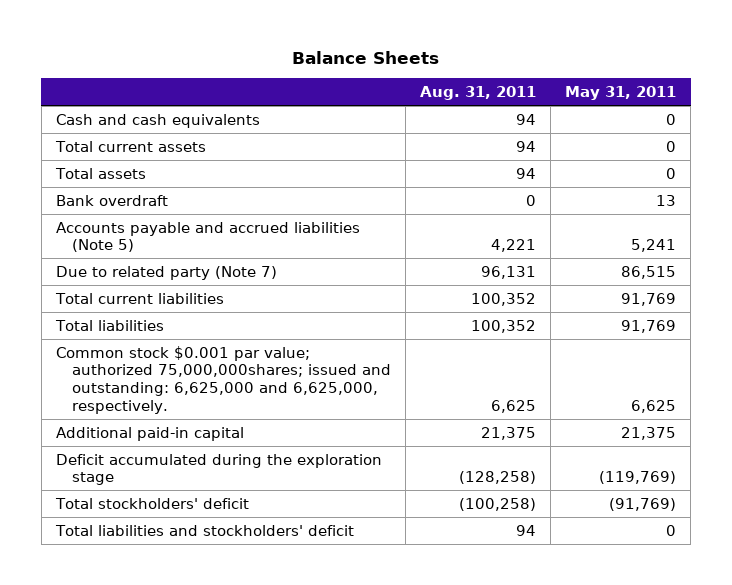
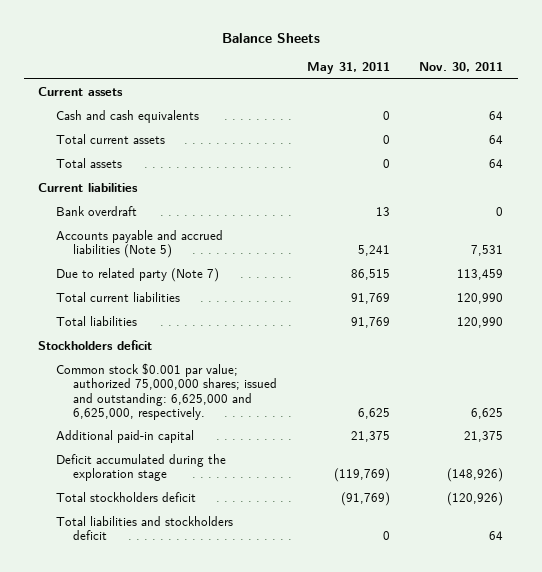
[420,85,537,100] Aug. 31, 2011 -> none
none -> [419,62,504,73] Nov. 30, 2011
none -> [38,87,124,97] Current assets
none -> [38,183,139,193] Current liabilities
none -> [38,340,153,351] Stockholders deficit
[55,345,392,414] Common stock $0.001 par value; authorized 75,000,000shares; issued and outstanding: 6,625,000 and 6,625,000, respectively. -> [55,363,278,420] Common stock $0.001 par value; authorized 75,000,000 shares; issued and outstanding: 6,625,000 and 6,625,000, respectively.
[54,497,249,509] Total stockholders' deficit -> [55,492,196,503] Total stockholders deficit
[54,524,354,536] Total liabilities and stockholders' deficit -> [55,516,233,541] Total liabilities and stockholders deficit

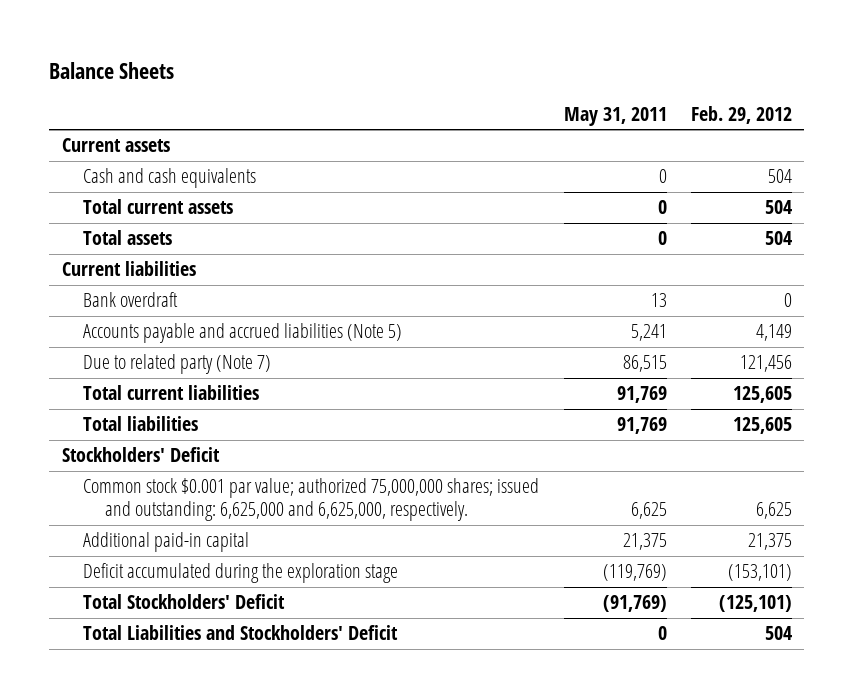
[419,62,504,73] Nov. 30, 2011 -> none
none -> [691,105,793,124] Feb. 29, 2012
[38,340,153,351] Stockholders deficit -> [61,447,220,463] Stockholders' Deficit
[55,492,196,503] Total stockholders deficit -> [83,594,286,610] Total Stockholders' Deficit
[55,516,233,541] Total liabilities and stockholders deficit -> [83,625,399,641] Total Liabilities and Stockholders' Deficit

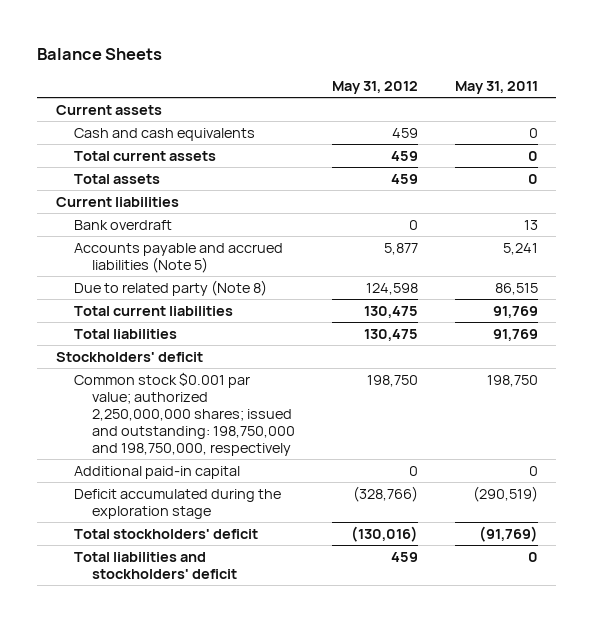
[691,105,793,124] Feb. 29, 2012 -> none
none -> [332,80,419,94] May 31, 2012
[83,354,272,375] Due to related party (Note 7) -> [73,279,267,296] Due to related party (Note 8)
[61,447,220,463] Stockholders' Deficit -> [55,351,203,362] Stockholders' deficit
[83,478,540,522] Common stock $0.001 par value; authorized 75,000,000 shares; issued and outstanding: 6,625,000 and 6,625,000, respectively. -> [73,371,296,456] Common stock $0.001 par value; authorized 2,250,000,000 shares; issued and outstanding: 198,750,000 and 198,750,000, respectively
[630,502,667,520] 6,625 -> [486,374,538,387] 198,750
[622,533,667,551] 21,375 -> [528,465,538,476] 0
[602,564,667,582] (119,769) -> [472,485,538,502] (290,519)
[83,594,286,610] Total Stockholders' Deficit -> [73,528,258,539] Total stockholders' deficit
[83,625,399,641] Total Liabilities and Stockholders' Deficit -> [73,551,238,579] Total liabilities and stockholders' deficit

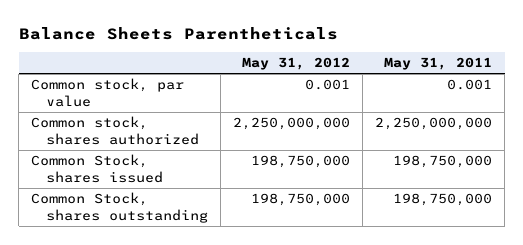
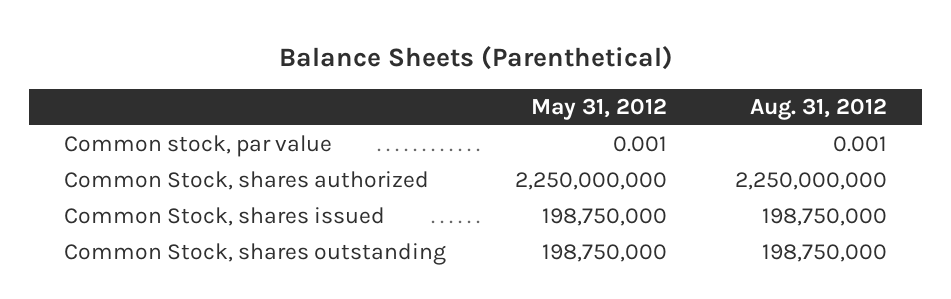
[18,26,338,40] Balance Sheets Parentheticals -> [278,45,673,70] Balance Sheets (Parenthetical)
[384,57,493,71] May 31, 2011 -> none
none -> [750,97,888,120] Aug. 31, 2012
[31,116,200,145] Common stock, shares authorized -> [63,171,429,191] Common Stock, shares authorized

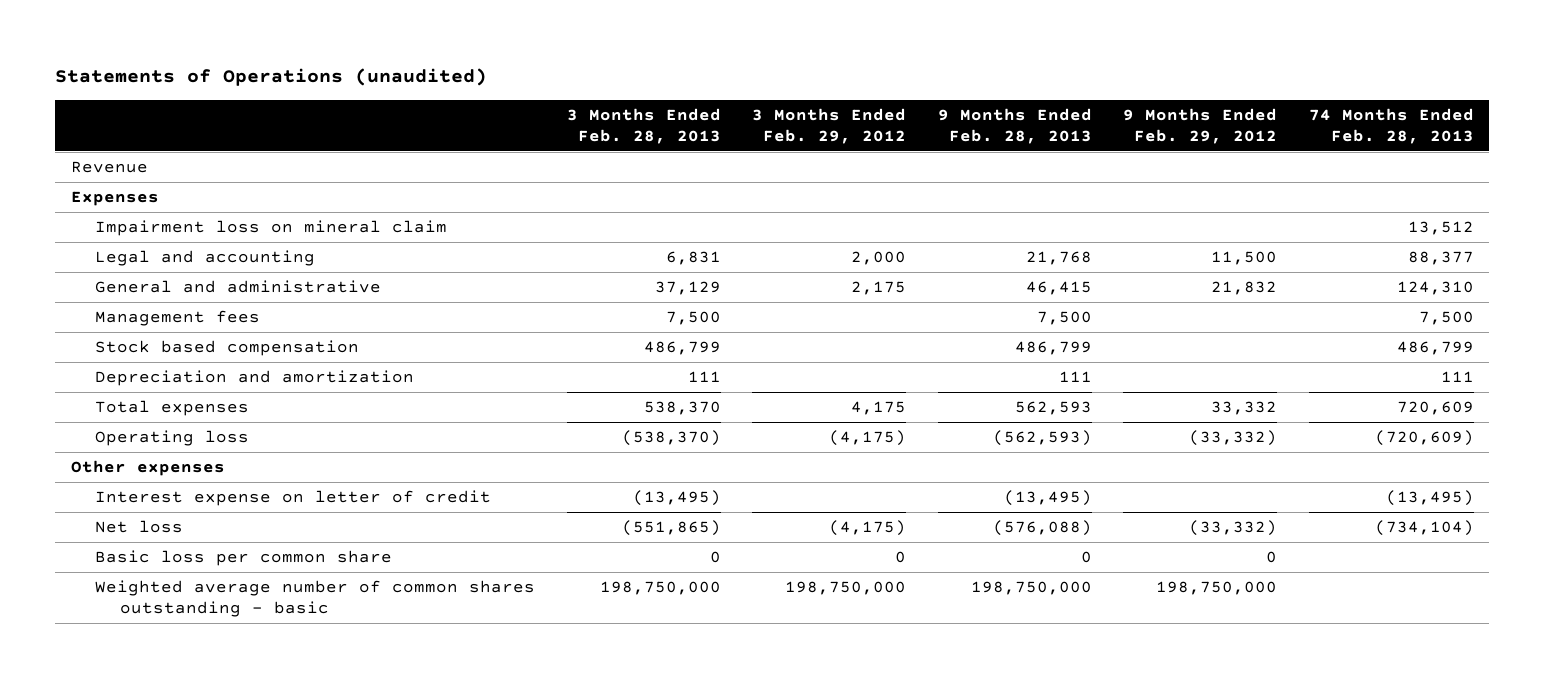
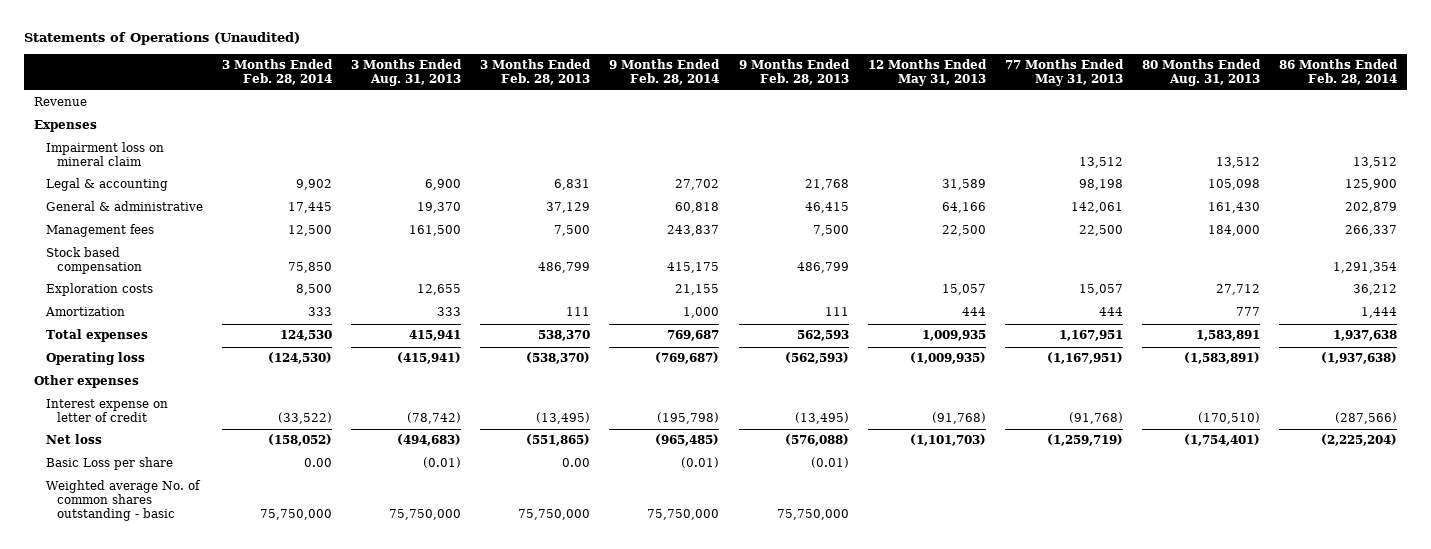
[54,68,487,87] Statements of Operations (unaudited) -> [24,32,301,46] Statements of Operations (Unaudited)
[752,107,907,144] 3 Months Ended Feb. 29, 2012 -> none
[1123,107,1278,144] 9 Months Ended Feb. 29, 2012 -> none
[1308,107,1474,144] 74 Months Ended Feb. 28, 2013 -> none
none -> [221,59,333,85] 3 Months Ended Feb. 28, 2014
none -> [351,59,463,86] 3 Months Ended Aug. 31, 2013
none -> [609,59,721,85] 9 Months Ended Feb. 28, 2014
none -> [867,59,987,86] 12 Months Ended May 31, 2013
none -> [1004,59,1124,86] 77 Months Ended May 31, 2013
none -> [1142,59,1262,86] 80 Months Ended Aug. 31, 2013
none -> [1279,59,1399,85] 86 Months Ended Feb. 28, 2014
[95,250,316,267] Legal and accounting -> [45,178,168,192] Legal & accounting
[95,280,382,294] General and administrative -> [45,201,203,212] General & administrative
none -> [45,283,153,297] Exploration costs
[95,370,415,387] Depreciation and amortization -> [44,307,125,317] Amortization
[95,550,393,567] Basic loss per common share -> [45,457,173,471] Basic Loss per share
[709,551,721,564] 0 -> [562,458,591,468] 0.00
[1080,551,1092,564] 0 -> [810,457,849,469] (0.01)
[95,580,536,618] Weighted average number of common shares outstanding - basic -> [45,480,201,521] Weighted average No. of common shares outstanding - basic
[599,581,721,596] 198,750,000 -> [518,508,591,520] 75,750,000
[970,581,1092,596] 198,750,000 -> [776,508,849,520] 75,750,000

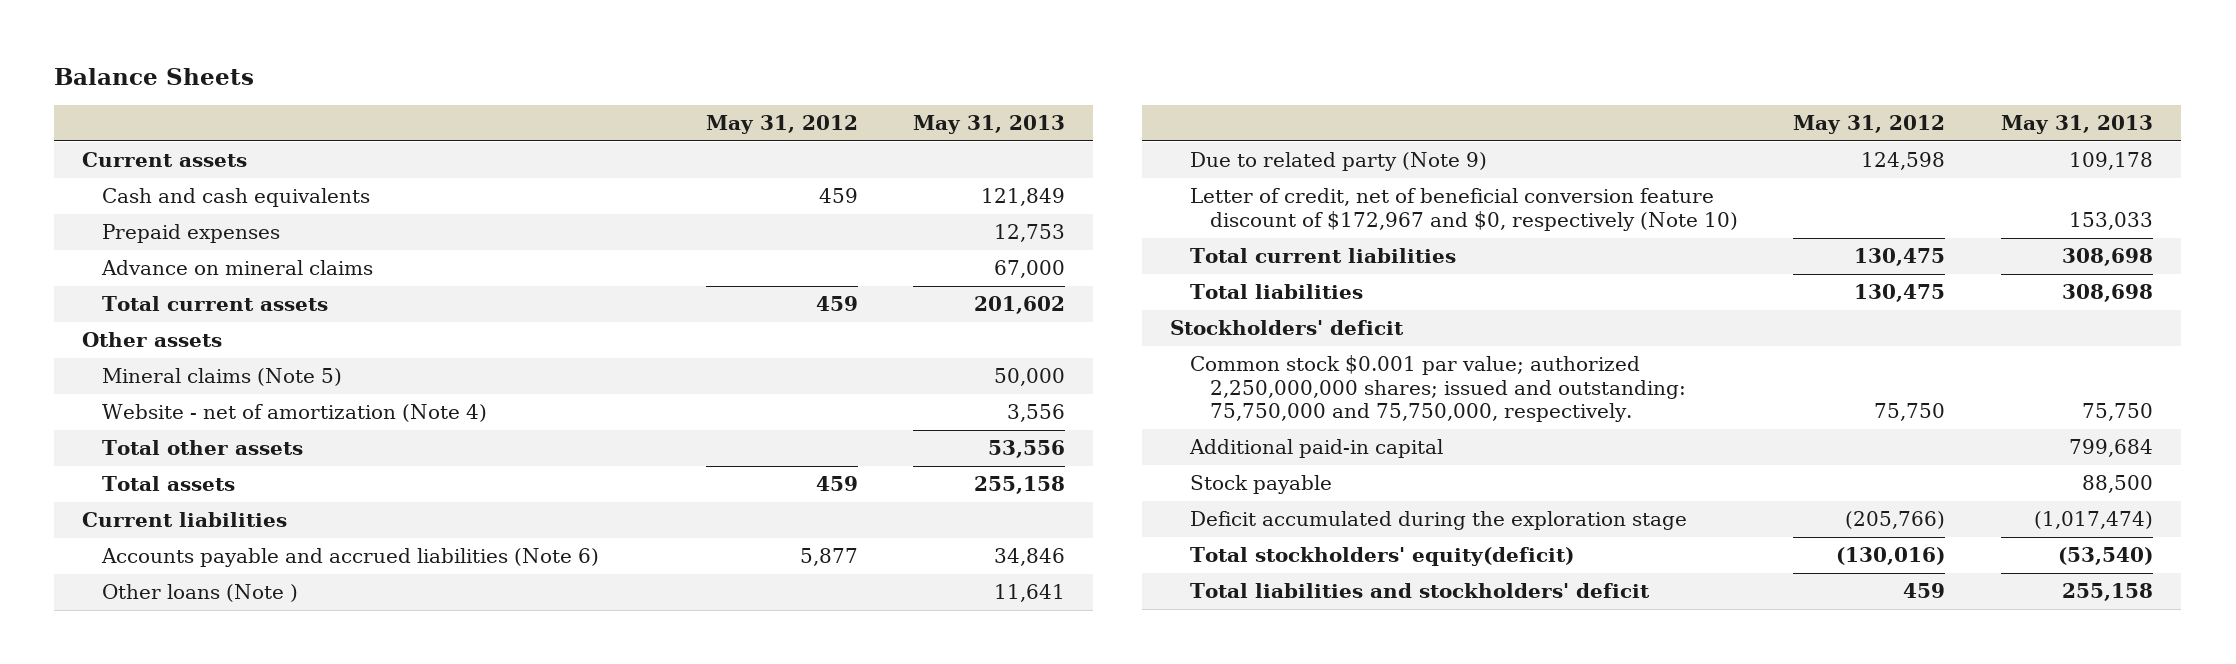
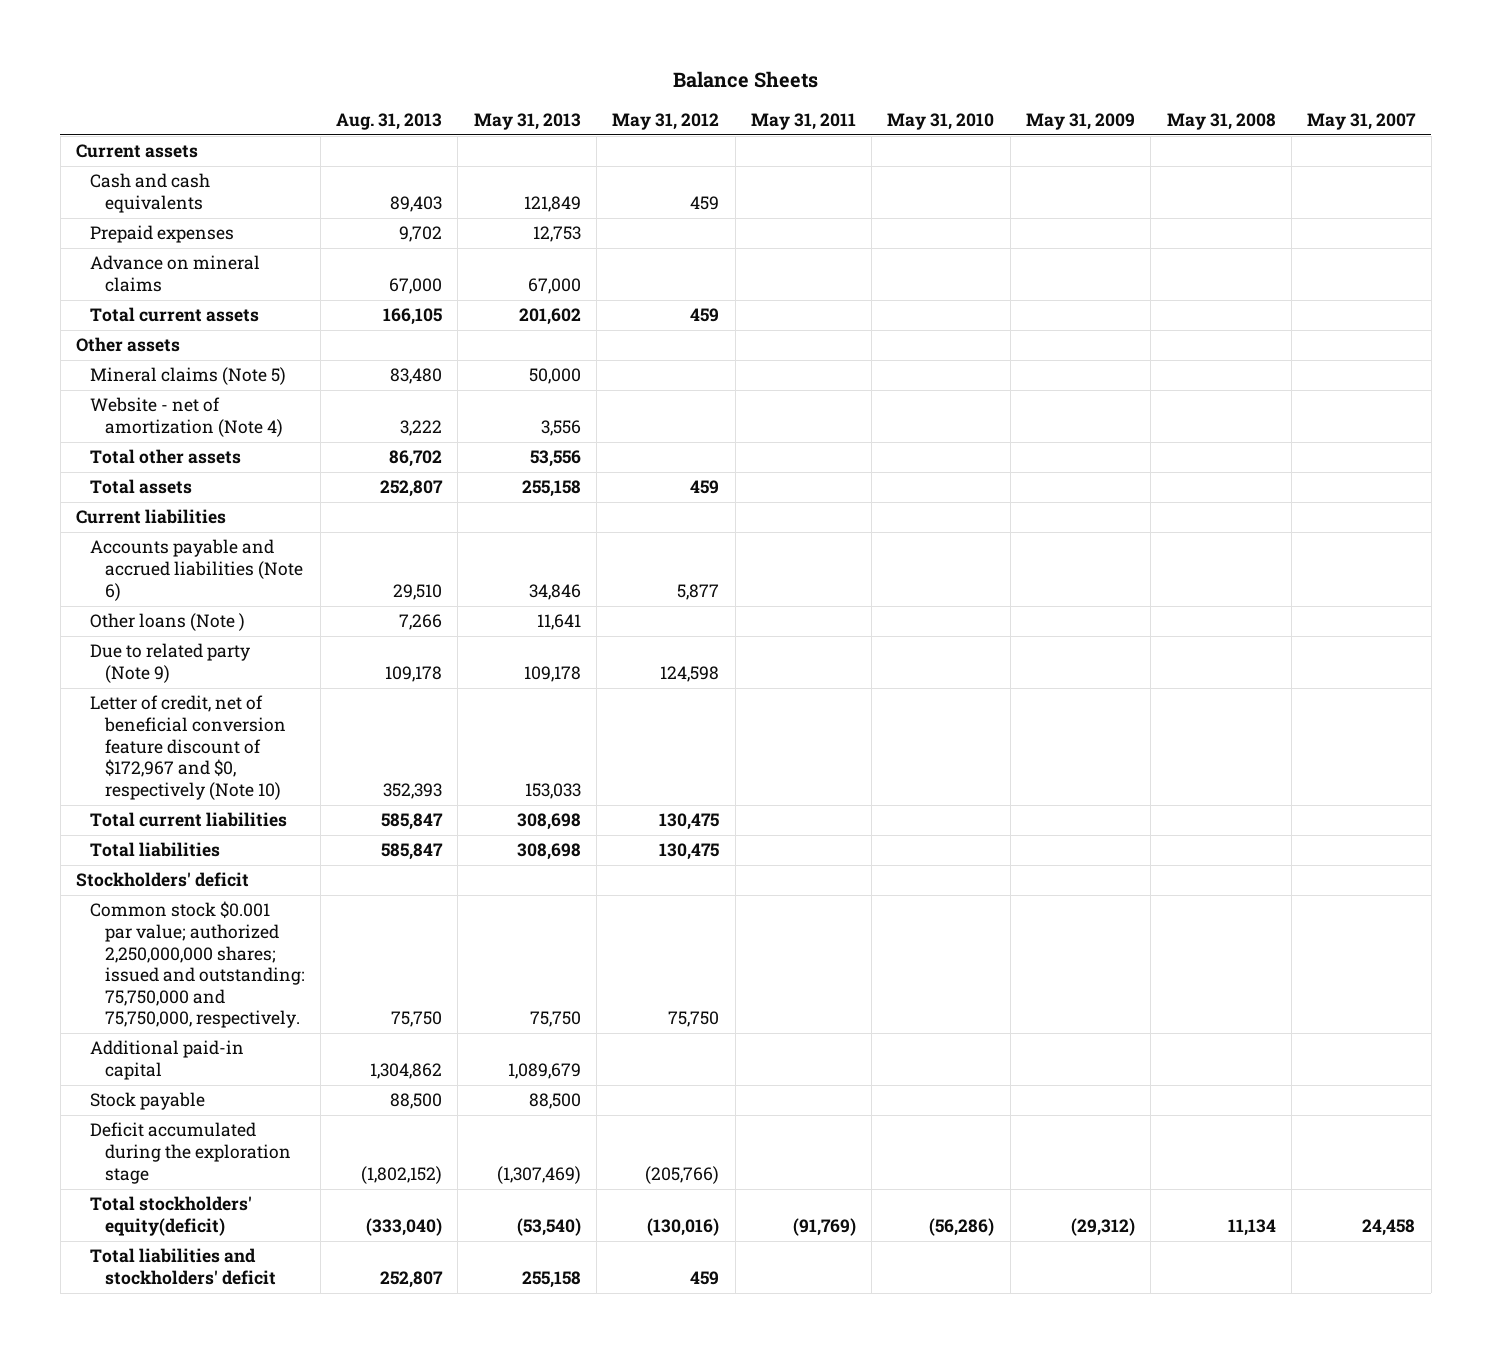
none -> [336,112,443,130] Aug. 31, 2013
none -> [750,112,856,130] May 31, 2011
none -> [887,112,995,130] May 31, 2010
none -> [1026,112,1136,130] May 31, 2009
none -> [1166,112,1276,130] May 31, 2008
none -> [1307,112,1417,130] May 31, 2007
[2069,439,2154,458] 799,684 -> [507,1063,581,1080] 1,089,679
[2034,511,2154,530] (1,017,474) -> [496,1165,581,1184] (1,307,469)

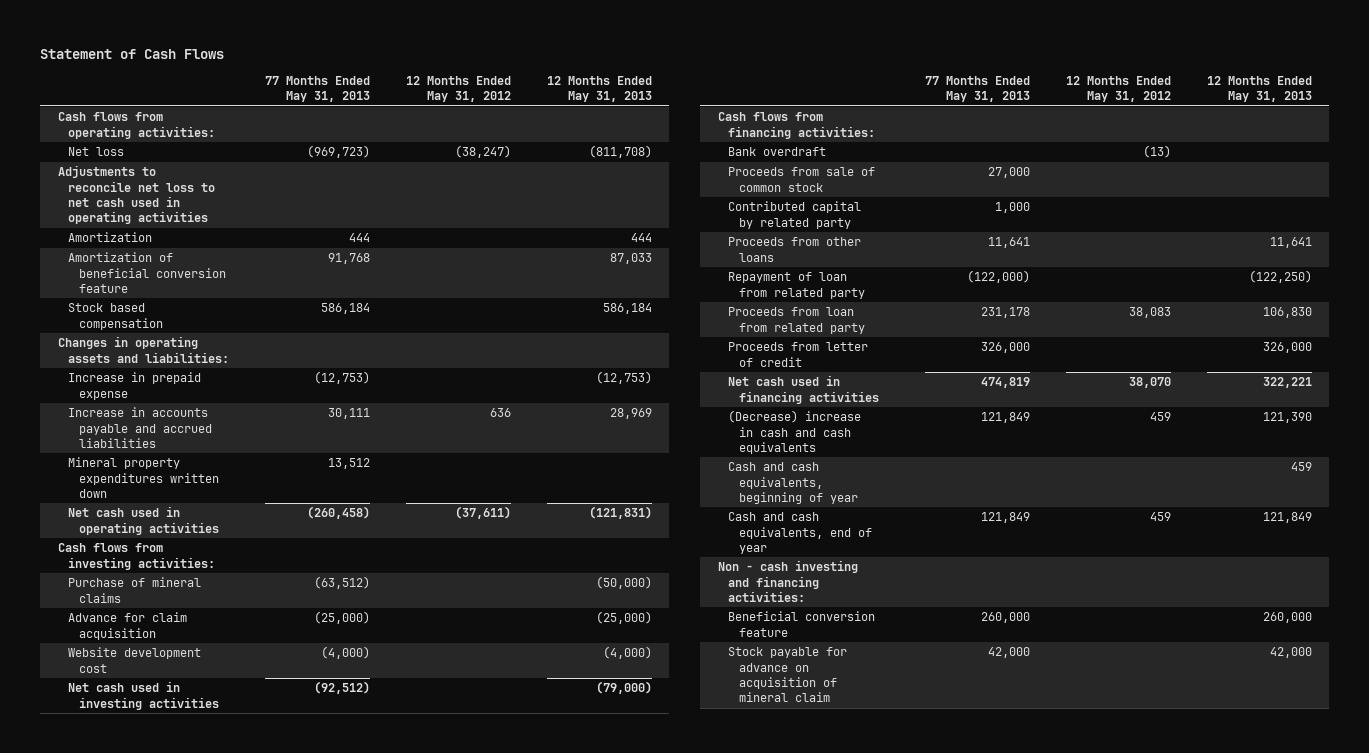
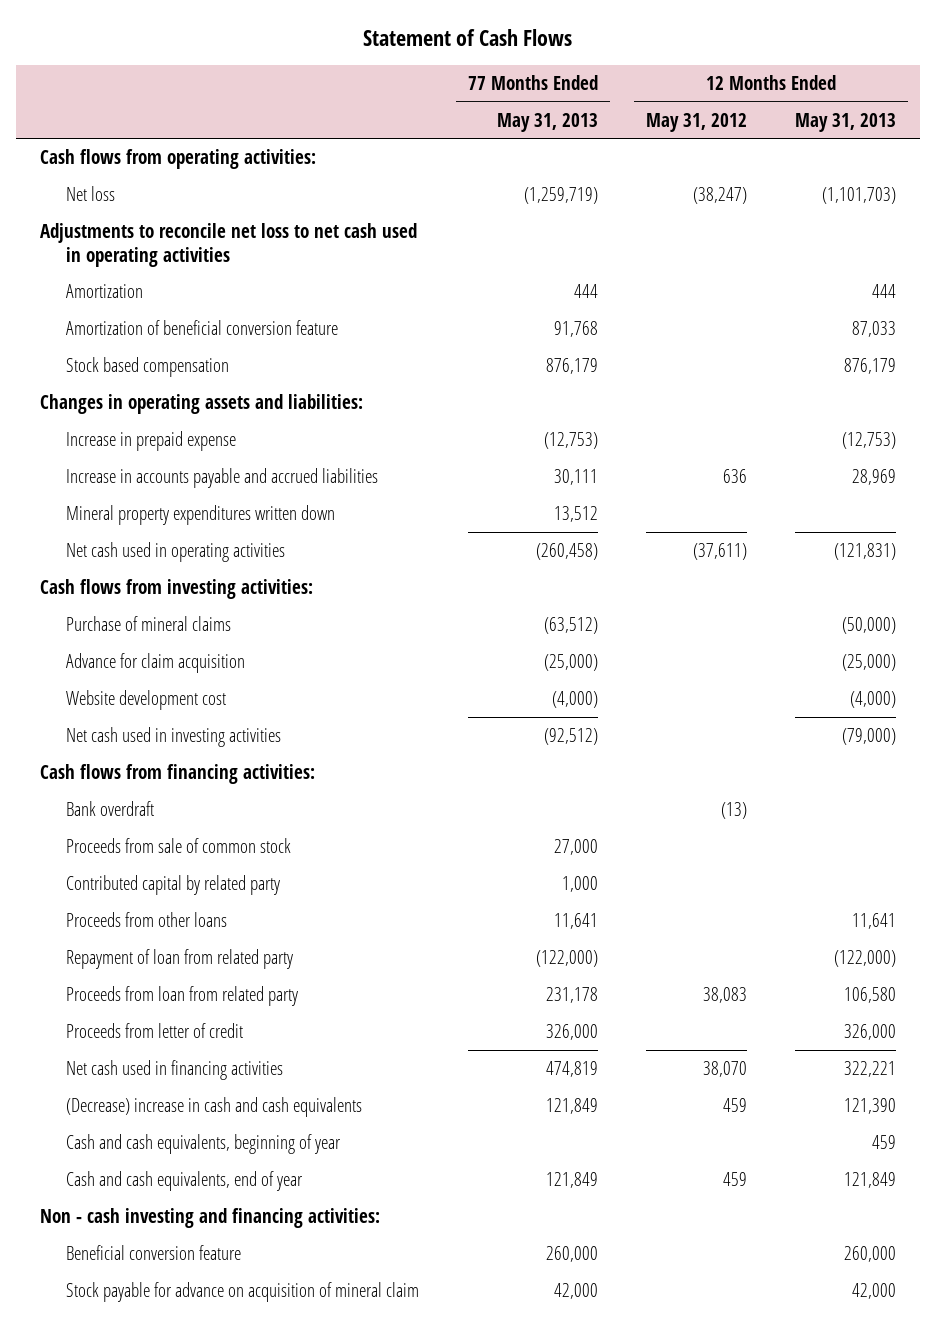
[307,145,371,159] (969,723) -> [523,187,598,205] (1,259,719)
[588,145,652,159] (811,708) -> [822,187,897,205] (1,101,703)
[321,303,371,315] 586,184 -> [545,358,598,375] 876,179
[602,303,652,315] 586,184 -> [844,358,897,375] 876,179
[1248,270,1312,284] (122,250) -> [834,950,897,968] (122,000)
[1262,307,1312,319] 106,830 -> [844,987,897,1004] 106,580

